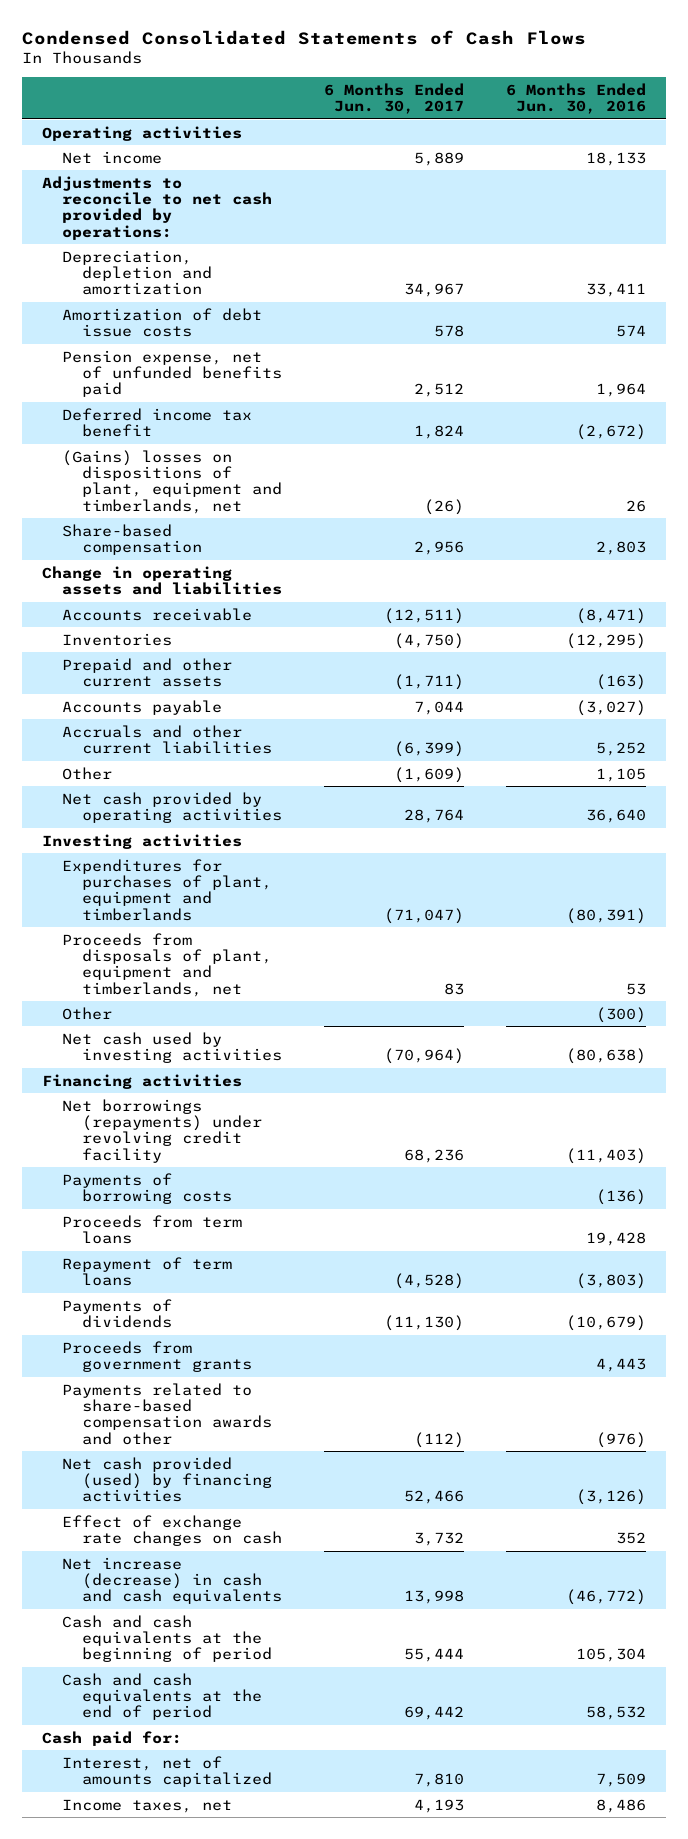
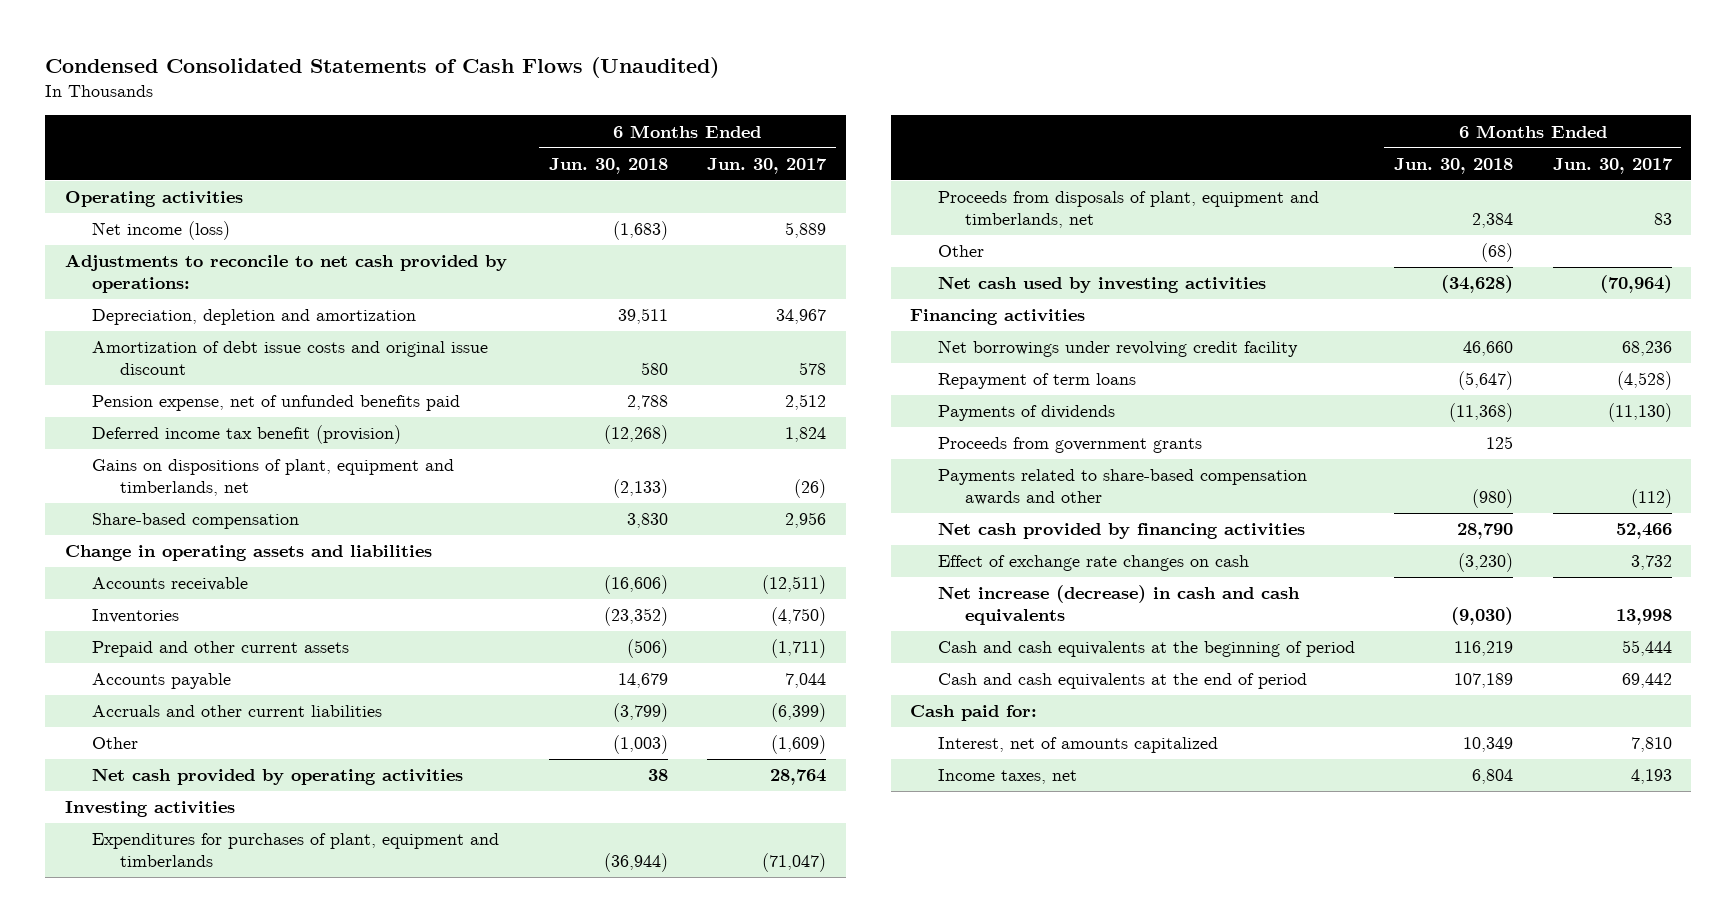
[21,29,586,45] Condensed Consolidated Statements of Cash Flows -> [45,56,720,78] Condensed Consolidated Statements of Cash Flows (Unaudited)
[505,82,646,115] 6 Months Ended Jun. 30, 2016 -> none
none -> [548,157,668,174] Jun. 30, 2018
[62,150,163,164] Net income -> [92,221,231,241] Net income (loss)
[62,307,263,337] Amortization of debt issue costs -> [92,341,489,376] Amortization of debt issue costs and original issue discount
[62,407,253,437] Deferred income tax benefit -> [92,425,402,445] Deferred income tax benefit (provision)
[62,449,283,514] (Gains) losses on dispositions of plant, equipment and timberlands, net -> [92,459,455,497] Gains on dispositions of plant, equipment and timberlands, net
[62,1172,233,1204] Payments of borrowing costs -> none
[62,1214,243,1244] Proceeds from term loans -> none
[62,1098,263,1163] Net borrowings (repayments) under revolving credit facility -> [937,340,1298,358] Net borrowings under revolving credit facility
[62,1456,273,1503] Net cash provided (used) by financing activities -> [937,522,1305,540] Net cash provided by financing activities

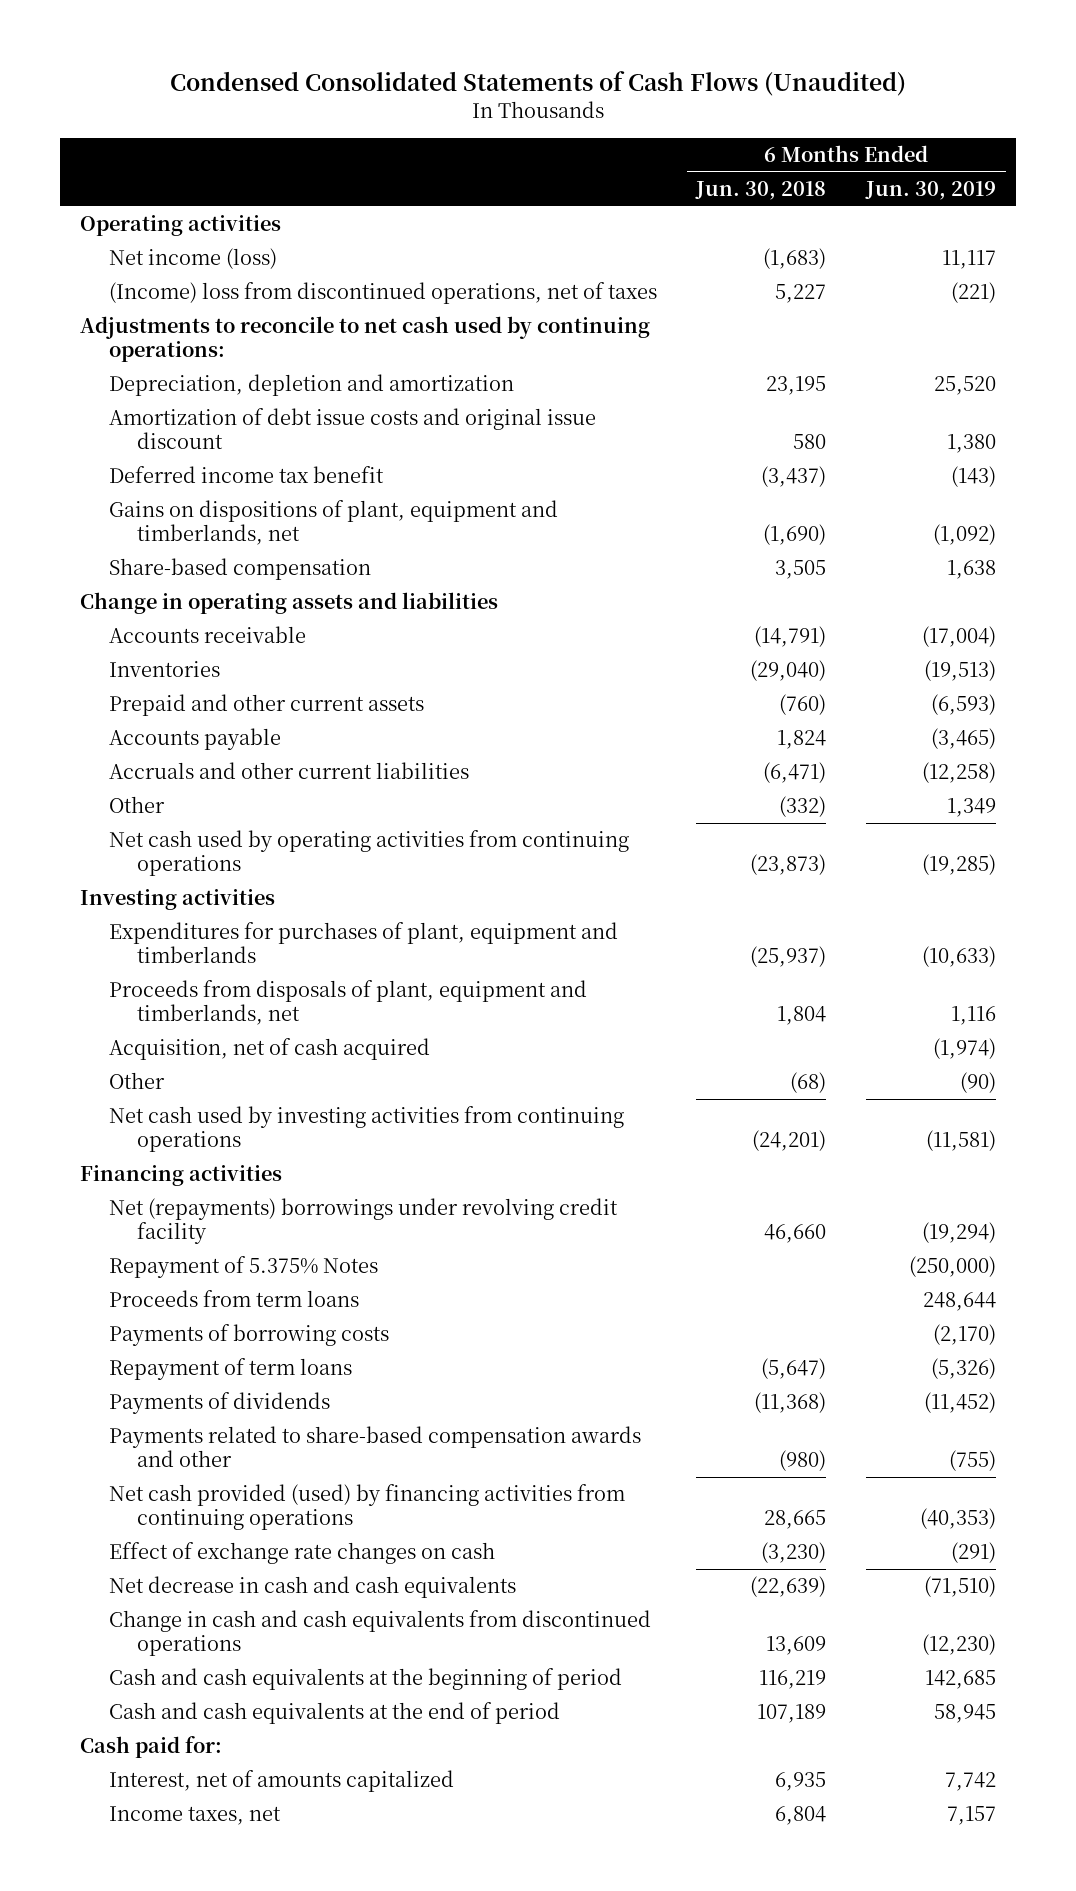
[707,157,828,174] Jun. 30, 2017 -> none
none -> [865,180,997,200] Jun. 30, 2019
none -> [108,282,657,305] (Income) loss from discontinued operations, net of taxes
[64,254,507,294] Adjustments to reconcile to net cash provided by operations: -> [80,316,651,363] Adjustments to reconcile to net cash used by continuing operations:
[617,308,668,325] 39,511 -> [766,376,827,396] 23,195
[92,395,461,412] Pension expense, net of unfunded benefits paid -> none
[92,425,402,445] Deferred income tax benefit (provision) -> [108,466,384,484] Deferred income tax benefit
[603,425,668,445] (12,268) -> [761,466,827,488] (3,437)
[612,479,668,499] (2,133) -> [763,524,827,546] (1,690)
[626,513,668,529] 3,830 -> [775,560,827,580] 3,505
[603,575,668,595] (16,606) -> [754,626,827,648] (14,791)
[603,607,668,627] (23,352) -> [750,660,827,682] (29,040)
[626,639,668,659] (506) -> [779,694,827,716] (760)
[617,673,668,689] 14,679 -> [777,730,827,750] 1,824
[612,703,668,723] (3,799) -> [763,762,827,784] (6,471)
[612,735,668,755] (1,003) -> [779,796,827,818] (332)
[92,768,464,786] Net cash provided by operating activities -> [108,830,629,877] Net cash used by operating activities from continuing operations
[647,769,668,782] 38 -> [750,854,827,876] (23,873)
[603,853,668,873] (36,944) -> [750,946,827,968] (25,937)
[1472,213,1514,229] 2,384 -> [777,1006,827,1026] 1,804
none -> [108,1038,430,1061] Acquisition, net of cash acquired
[937,276,1266,294] Net cash used by investing activities -> [108,1106,624,1153] Net cash used by investing activities from continuing operations
[1441,275,1514,294] (34,628) -> [752,1130,827,1152] (24,201)
[937,340,1298,358] Net borrowings under revolving credit facility -> [108,1198,618,1245] Net (repayments) borrowings under revolving credit facility
none -> [108,1256,378,1279] Repayment of 5.375% Notes
none -> [108,1290,359,1308] Proceeds from term loans
none -> [108,1324,389,1347] Payments of borrowing costs
[937,437,1202,454] Proceeds from government grants -> none
[937,522,1305,540] Net cash provided by financing activities -> [108,1484,625,1531] Net cash provided (used) by financing activities from continuing operations
[1457,523,1514,540] 28,790 -> [764,1510,827,1530] 28,665
[937,585,1300,626] Net increase (decrease) in cash and cash equivalents -> [108,1576,516,1599] Net decrease in cash and cash equivalents
[1451,607,1514,626] (9,030) -> [750,1576,827,1598] (22,639)
none -> [108,1610,651,1657] Change in cash and cash equivalents from discontinued operations
[1463,737,1514,753] 10,349 -> [775,1772,827,1792] 6,935

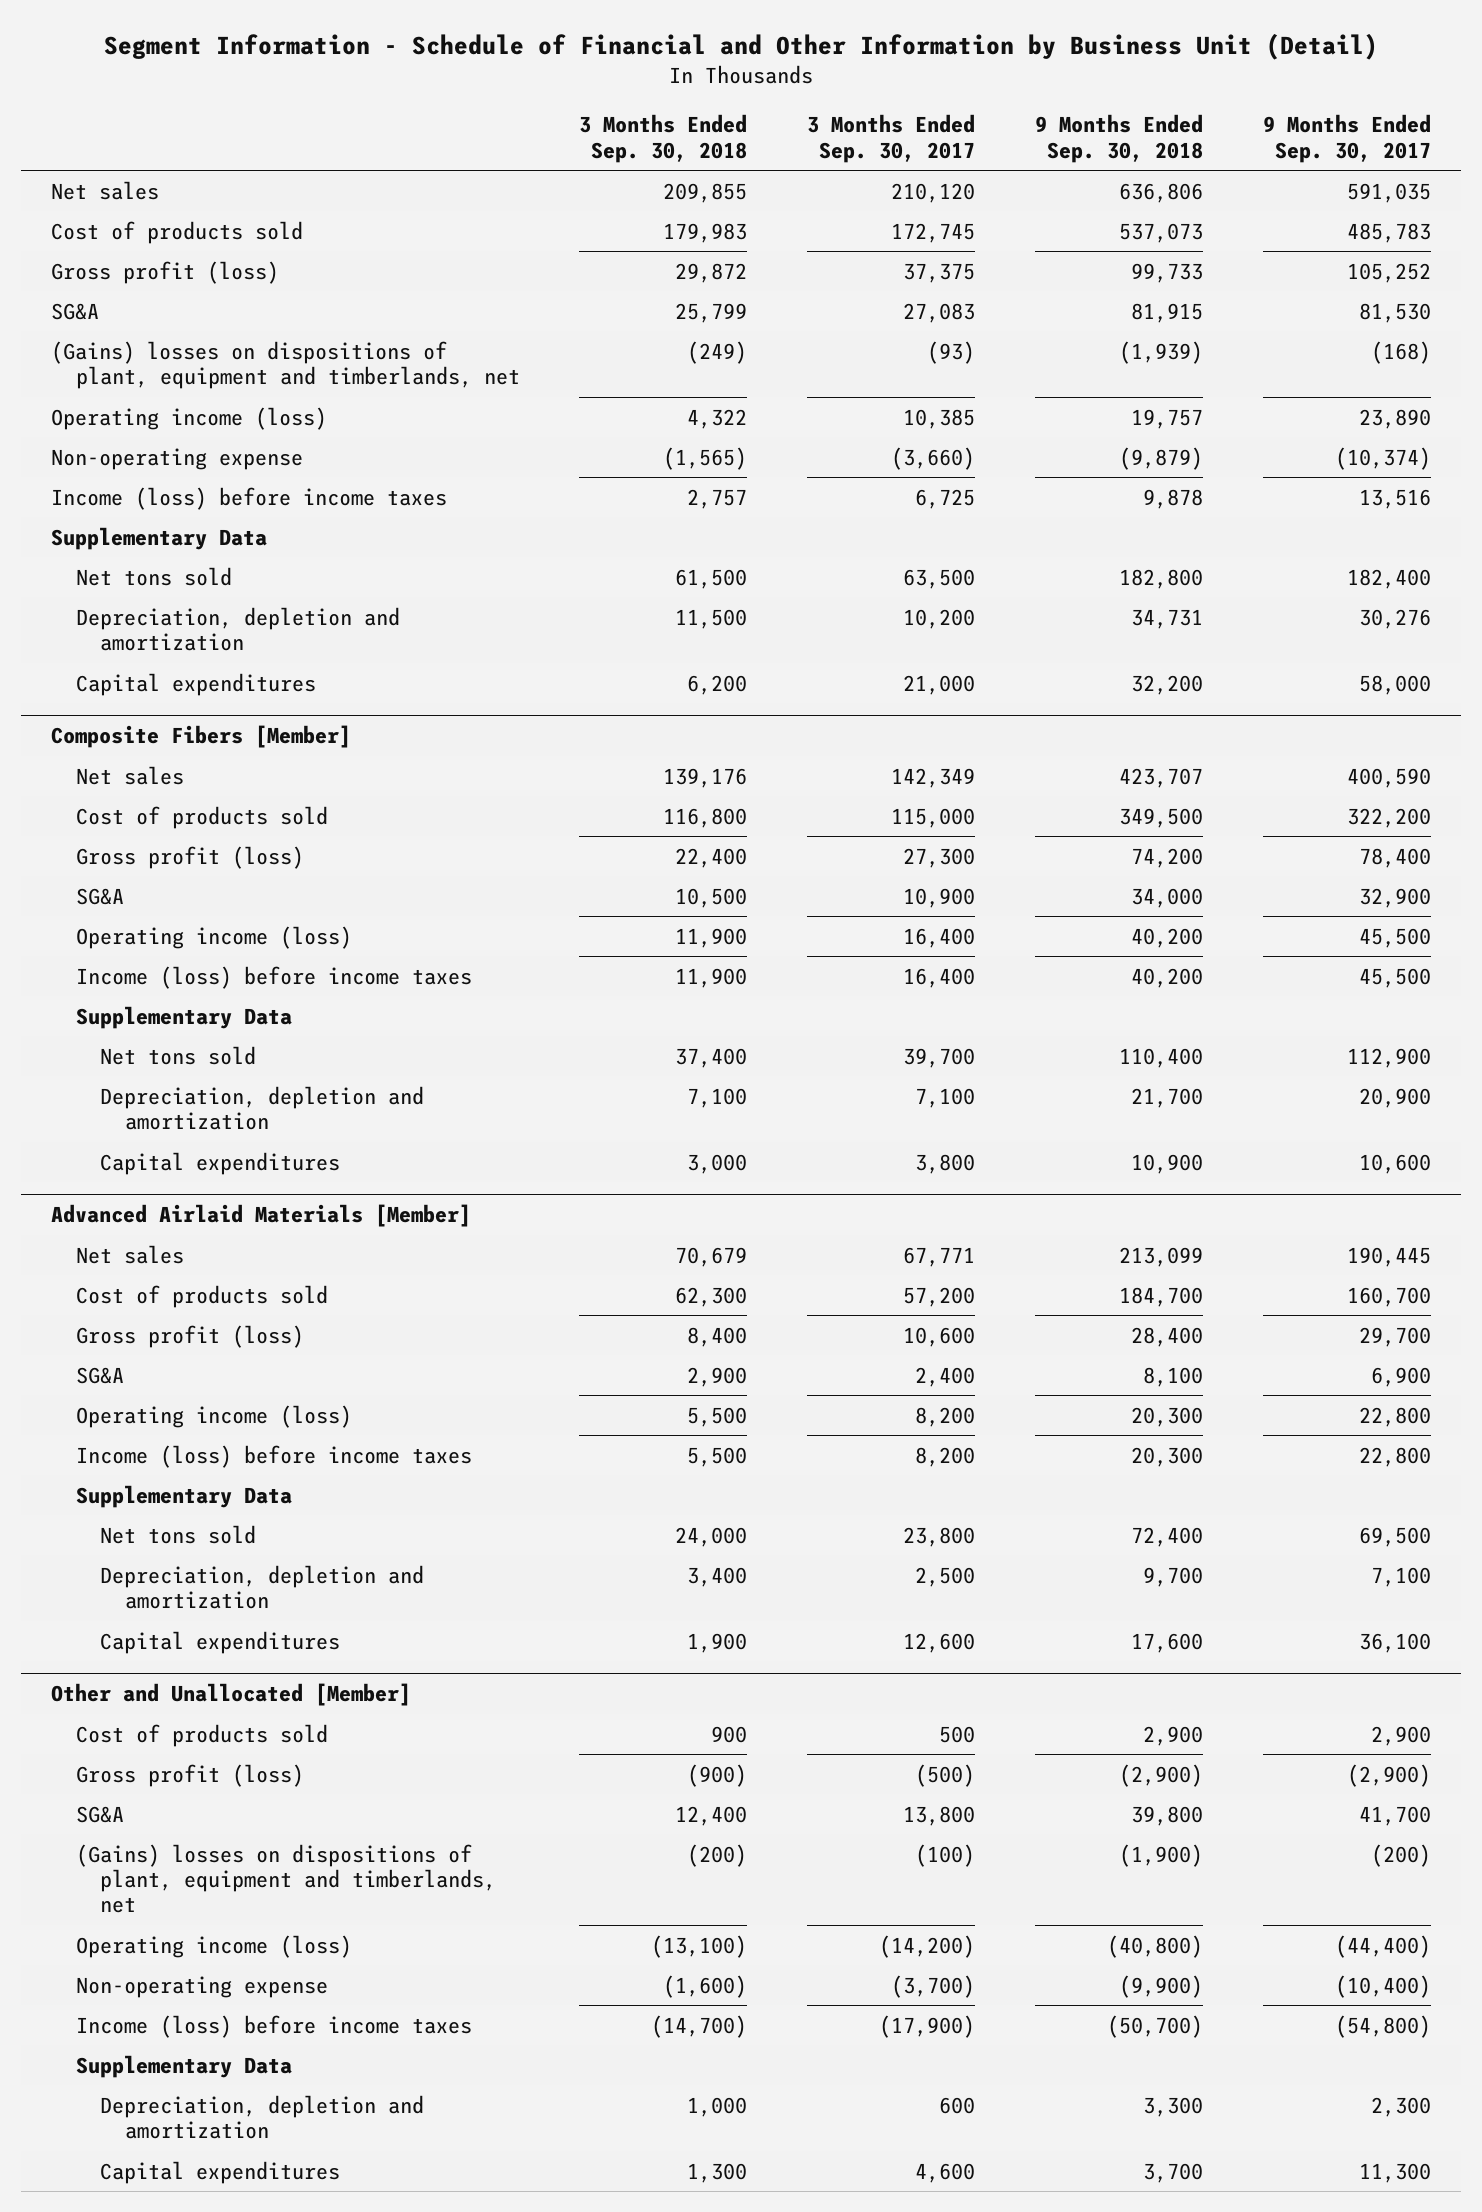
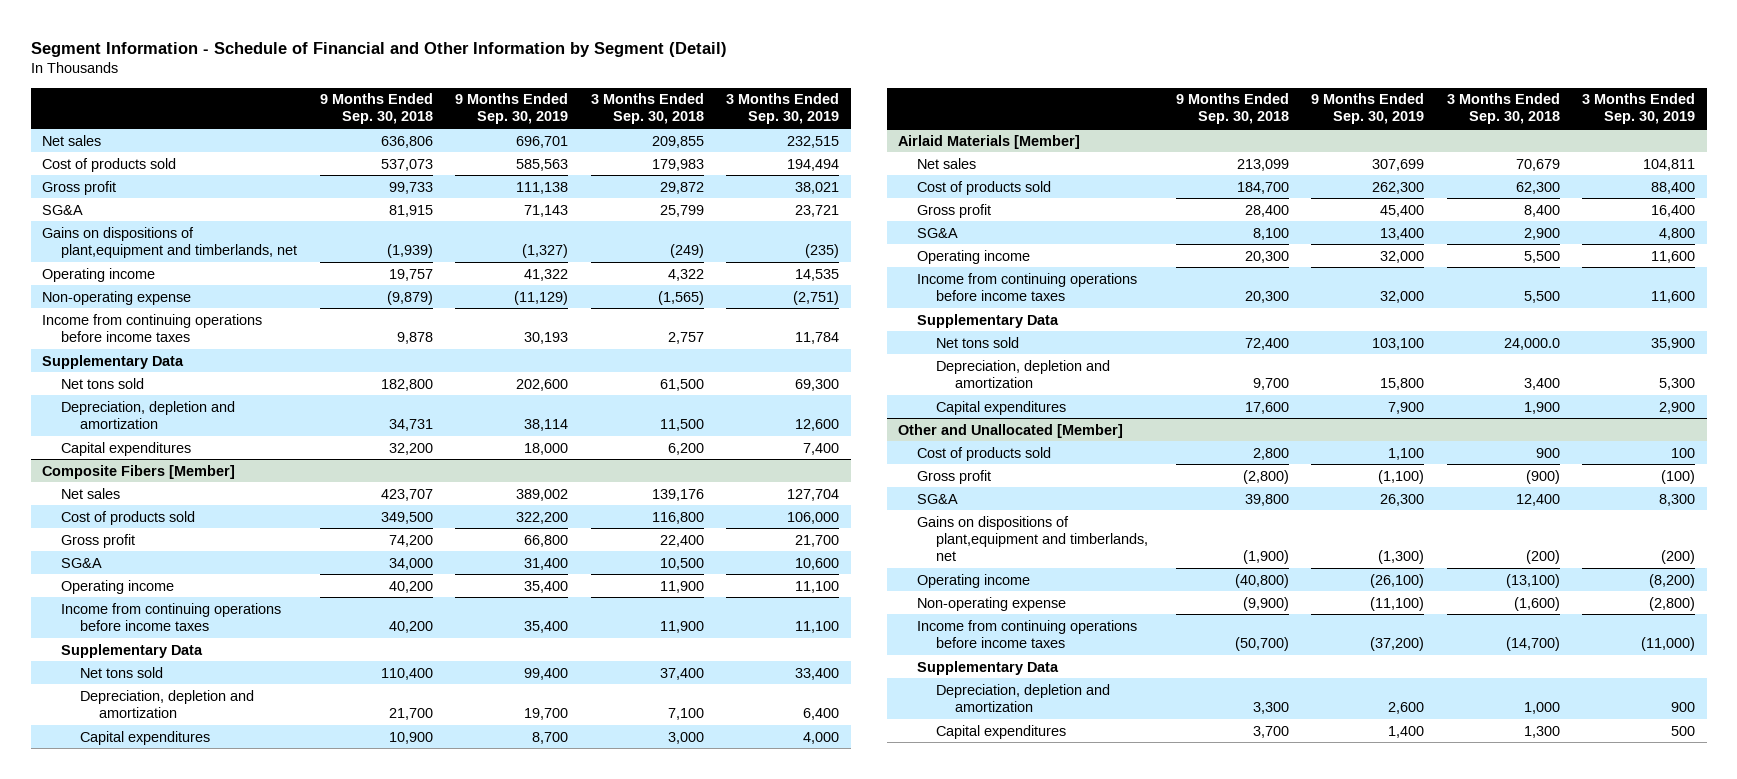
[104,33,1379,61] Segment Information - Schedule of Financial and Other Information by Business Unit (Detail) -> [30,41,727,57] Segment Information - Schedule of Financial and Other Information by Segment (Detail)
[807,114,976,163] 3 Months Ended Sep. 30, 2017 -> none
[1263,114,1432,163] 9 Months Ended Sep. 30, 2017 -> none
none -> [455,93,569,125] 9 Months Ended Sep. 30, 2019
none -> [726,93,840,125] 3 Months Ended Sep. 30, 2019
[51,260,280,284] Gross profit (loss) -> [42,180,117,195] Gross profit
[51,340,520,390] (Gains) losses on dispositions of plant, equipment and timberlands, net -> [42,226,298,258] Gains on dispositions of plant,equipment and timberlands, net
[51,406,328,430] Operating income (loss) -> [42,267,156,282] Operating income
[51,486,448,510] Income (loss) before income taxes -> [42,313,263,342] Income from continuing operations before income taxes
[75,845,304,869] Gross profit (loss) -> [61,533,136,548] Gross profit
[75,925,352,949] Operating income (loss) -> [61,579,175,594] Operating income
[75,965,472,989] Income (loss) before income taxes -> [61,602,282,631] Income from continuing operations before income taxes
[51,1204,472,1228] Advanced Airlaid Materials [Member] -> [898,134,1081,149] Airlaid Materials [Member]
[75,1324,304,1348] Gross profit (loss) -> [917,203,992,218] Gross profit
[75,1404,352,1428] Operating income (loss) -> [917,249,1031,264] Operating income
[75,1444,472,1468] Income (loss) before income taxes -> [917,272,1138,301] Income from continuing operations before income taxes
[675,1526,748,1547] 24,000 -> [1503,337,1560,350] 24,000.0
[1143,1725,1204,1746] 2,900 -> [1252,447,1289,460] 2,800
[75,1763,304,1787] Gross profit (loss) -> [917,469,992,484] Gross profit
[1119,1763,1204,1787] (2,900) -> [1242,469,1289,484] (2,800)
[75,1843,497,1914] (Gains) losses on dispositions of plant, equipment and timberlands, net -> [917,515,1149,561] Gains on dispositions of plant,equipment and timberlands, net
[75,1934,352,1958] Operating income (loss) -> [917,573,1031,588] Operating income
[75,2014,472,2038] Income (loss) before income taxes -> [917,619,1138,648] Income from continuing operations before income taxes

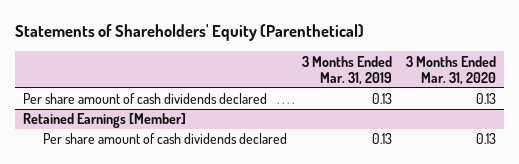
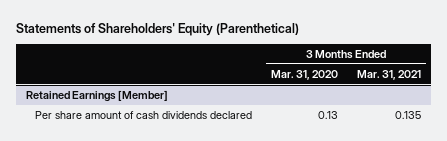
[301,55,392,85] 3 Months Ended Mar. 31, 2019 -> none
none -> [357,69,422,80] Mar. 31, 2021
[22,93,267,105] Per share amount of cash dividends declared -> none

